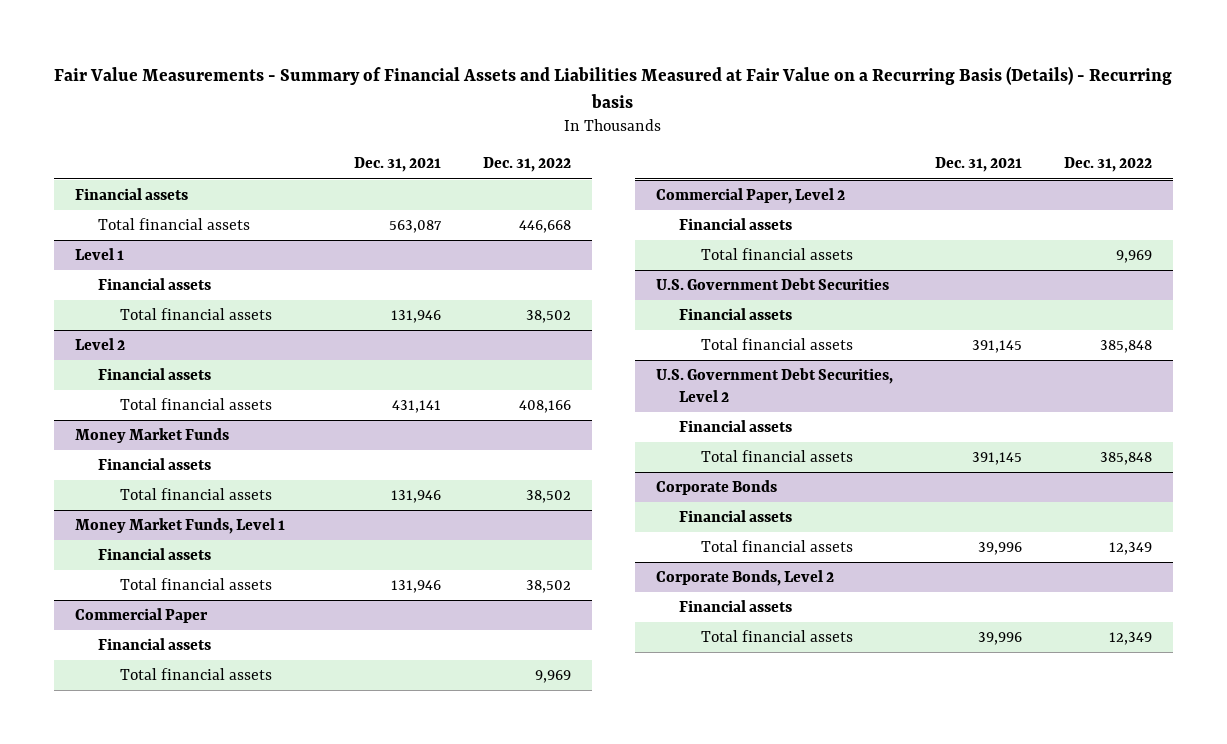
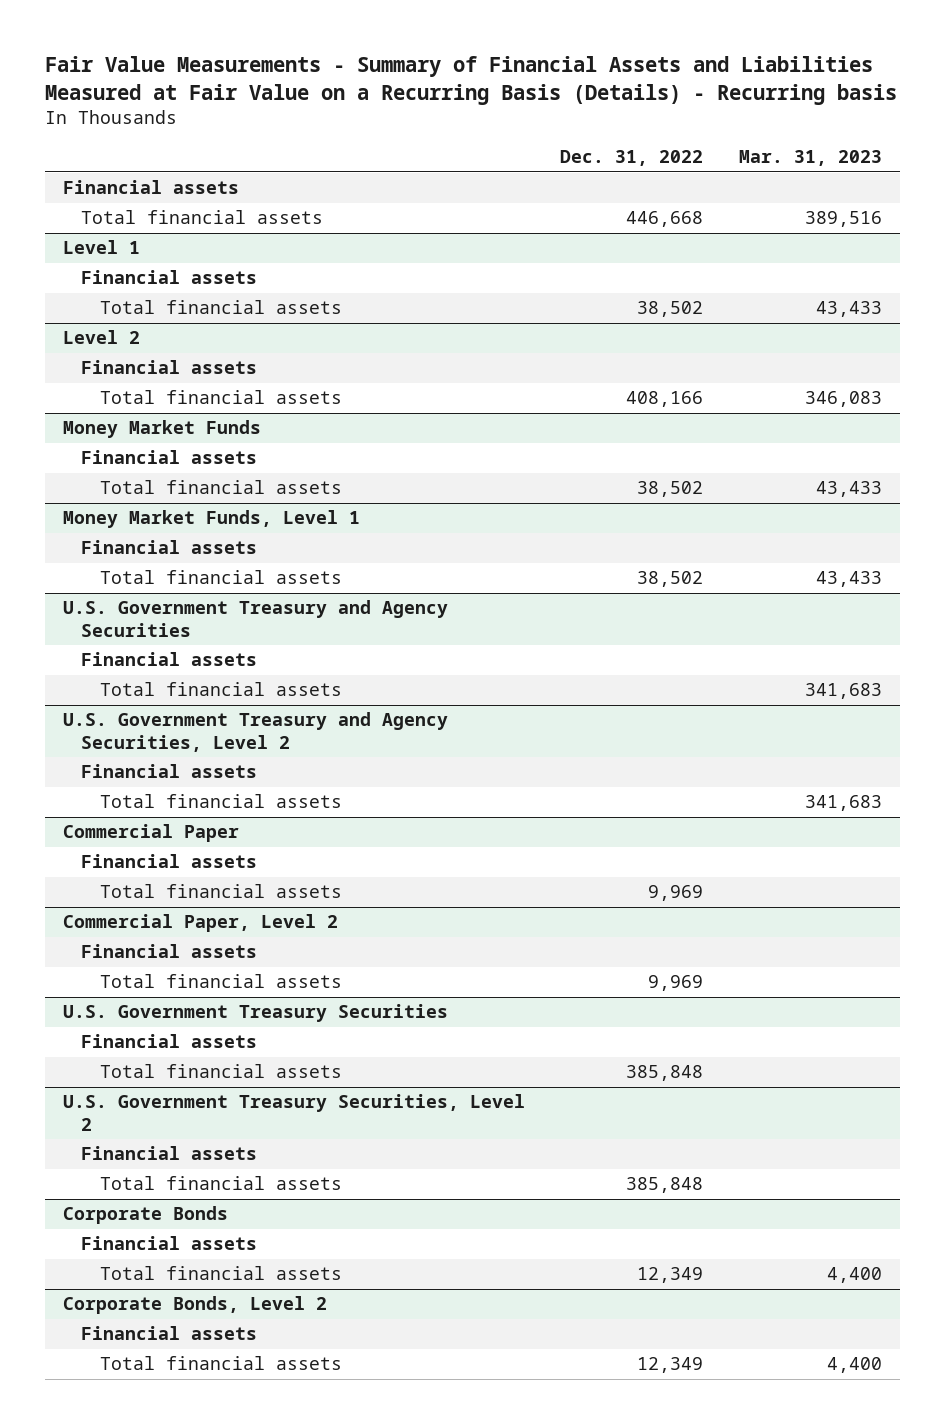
[353,157,441,173] Dec. 31, 2021 -> none
none -> [739,150,883,167] Mar. 31, 2023
none -> [62,600,448,637] U.S. Government Treasury and Agency Securities
none -> [81,652,258,667] Financial assets
none -> [99,682,342,697] Total financial assets
none -> [62,712,448,752] U.S. Government Treasury and Agency Securities, Level 2
none -> [81,764,258,779] Financial assets
none -> [99,794,342,809] Total financial assets
[655,277,889,290] U.S. Government Debt Securities -> [62,1004,448,1023] U.S. Government Treasury Securities
[655,367,893,403] U.S. Government Debt Securities, Level 2 -> [62,1094,525,1131] U.S. Government Treasury Securities, Level 2

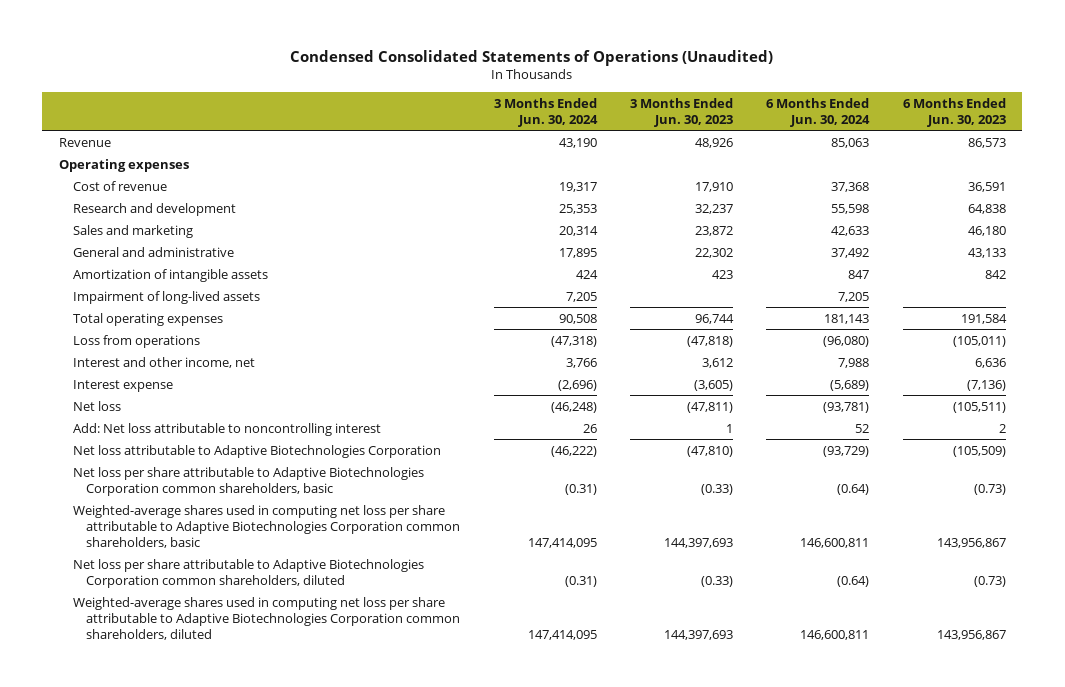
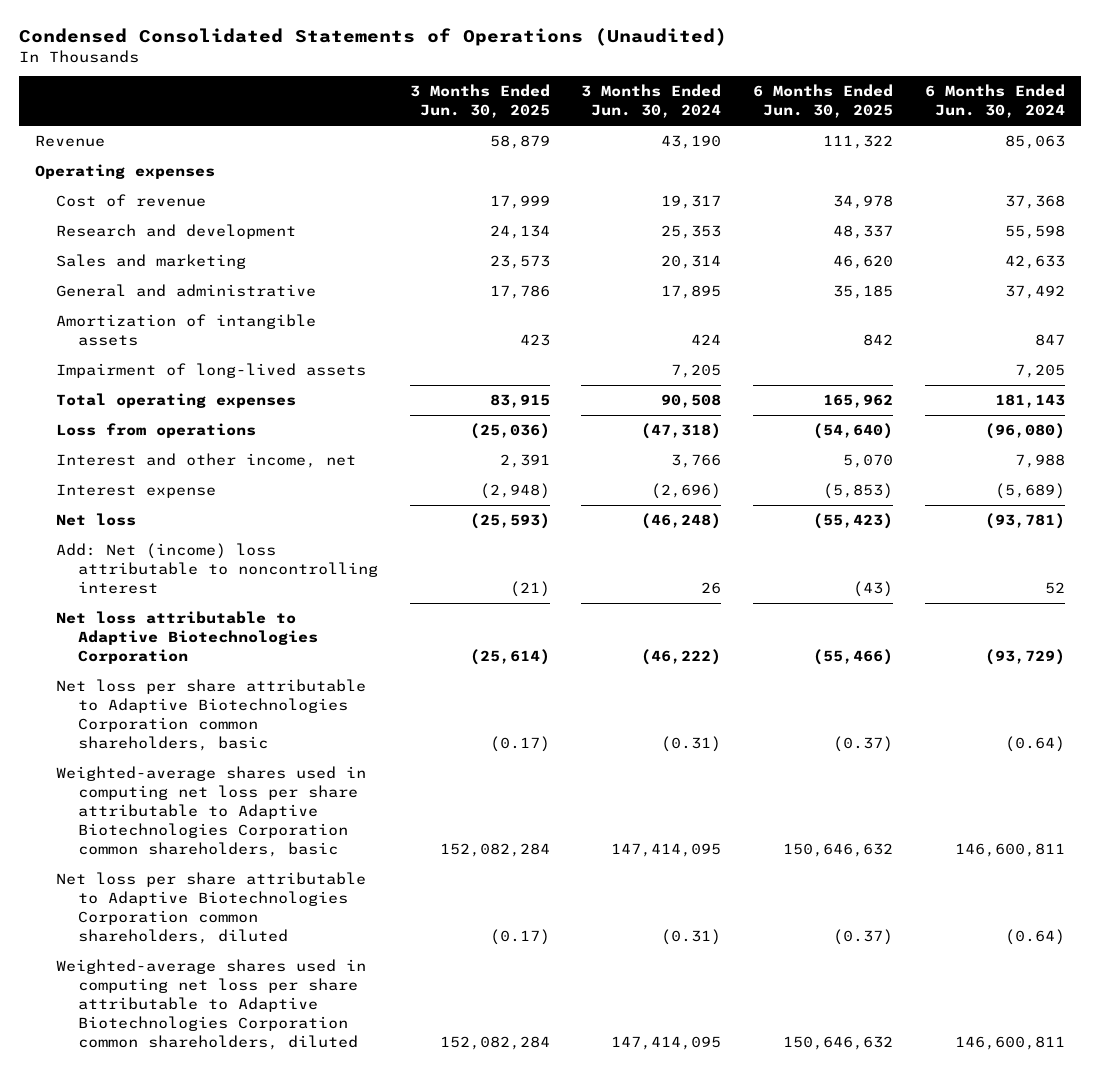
[630,97,734,127] 3 Months Ended Jun. 30, 2023 -> none
[902,97,1006,127] 6 Months Ended Jun. 30, 2023 -> none
none -> [409,84,550,119] 3 Months Ended Jun. 30, 2025
none -> [753,84,894,119] 6 Months Ended Jun. 30, 2025
[72,422,381,436] Add: Net loss attributable to noncontrolling interest -> [56,543,378,595] Add: Net (income) loss attributable to noncontrolling interest

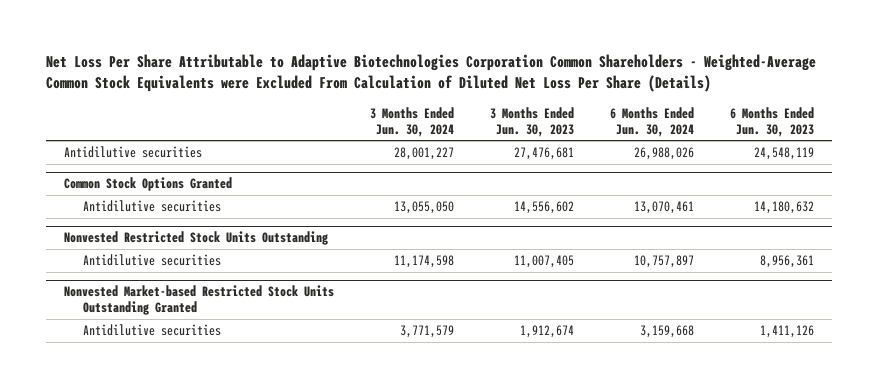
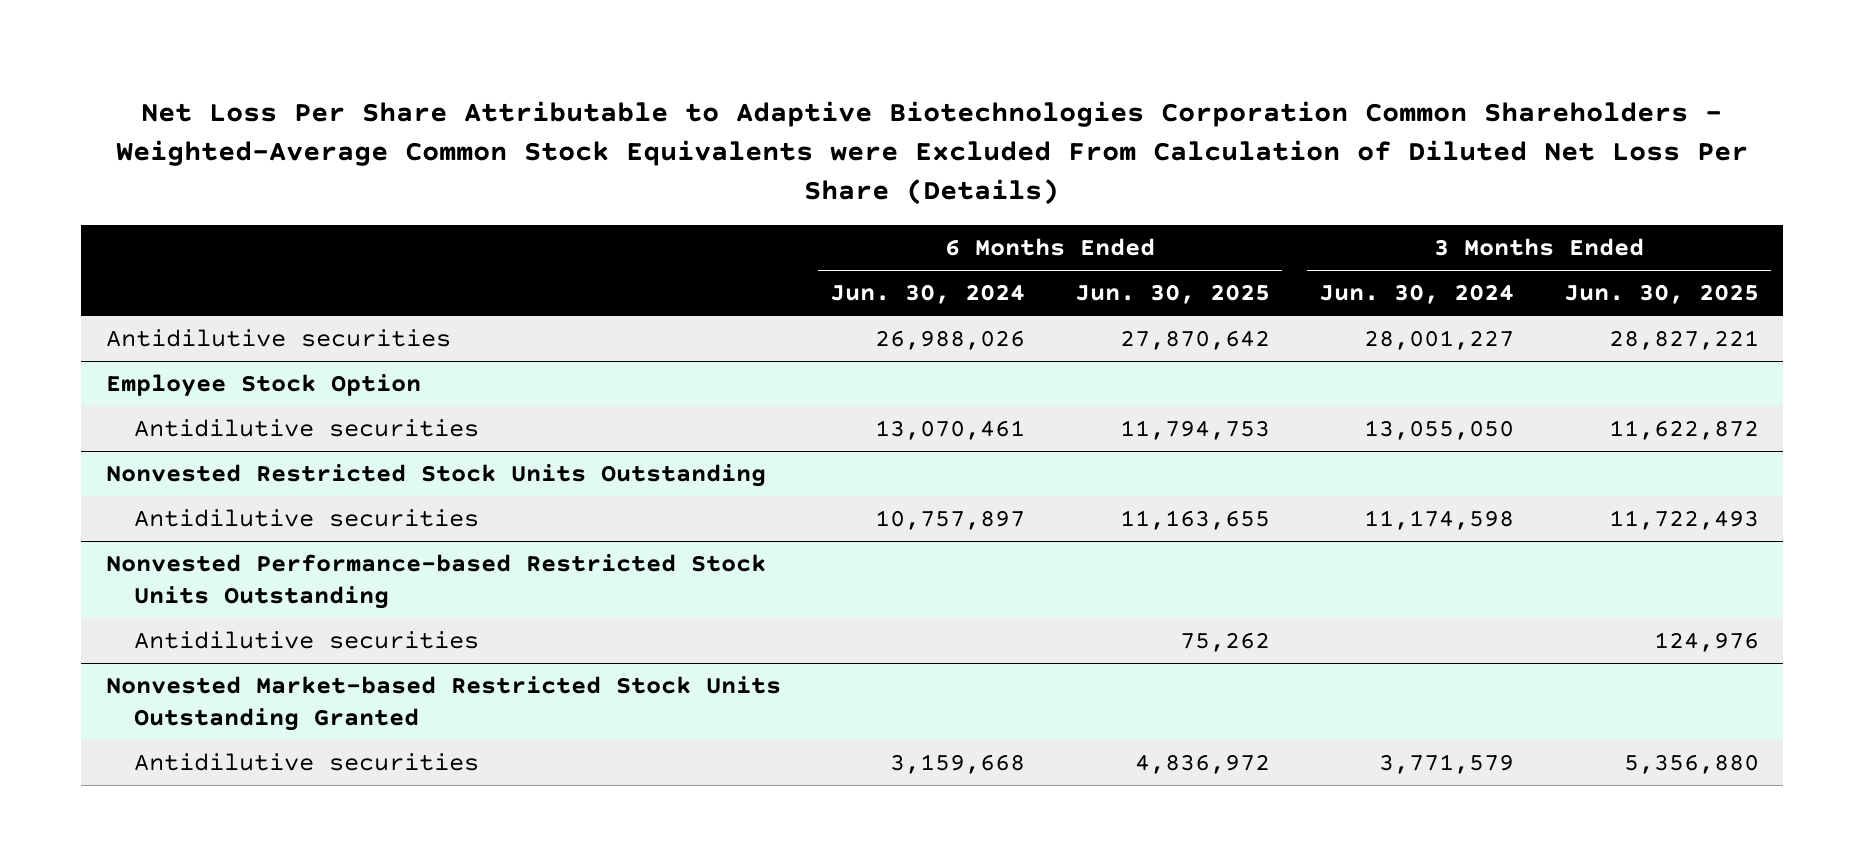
[490,106,575,137] 3 Months Ended Jun. 30, 2023 -> none
[730,106,815,137] 6 Months Ended Jun. 30, 2023 -> none
none -> [1074,284,1270,305] Jun. 30, 2025
none -> [1563,284,1759,305] Jun. 30, 2025
[64,177,233,192] Common Stock Options Granted -> [106,374,422,398] Employee Stock Option
none -> [106,554,767,609] Nonvested Performance-based Restricted Stock Units Outstanding
none -> [134,631,480,650] Antidilutive securities

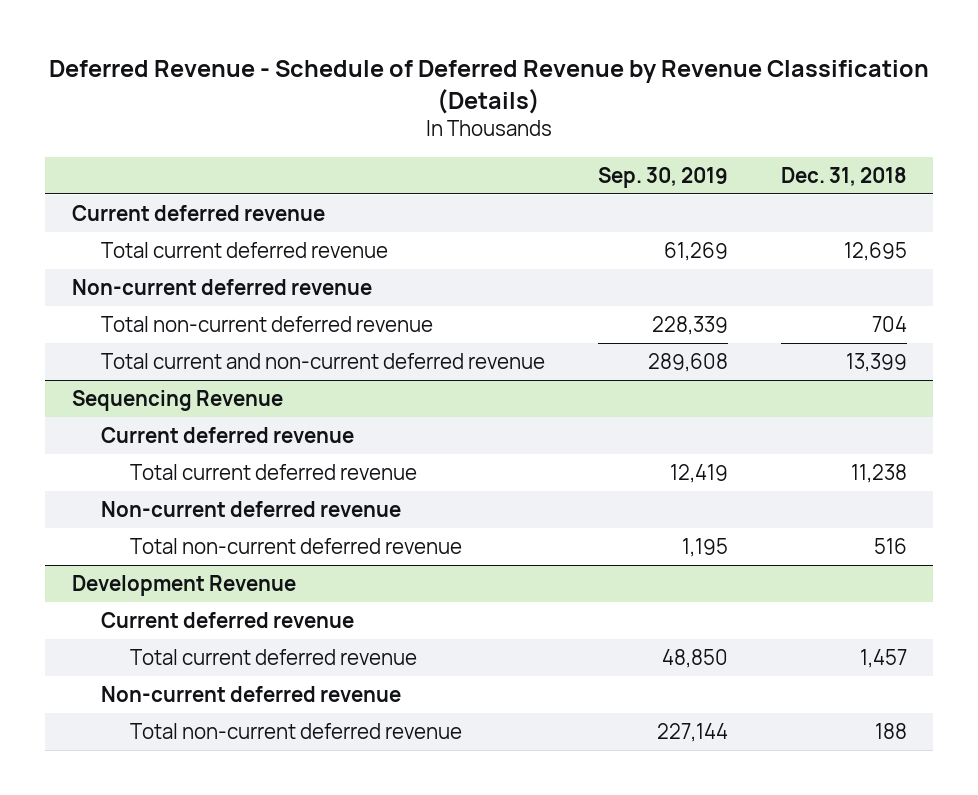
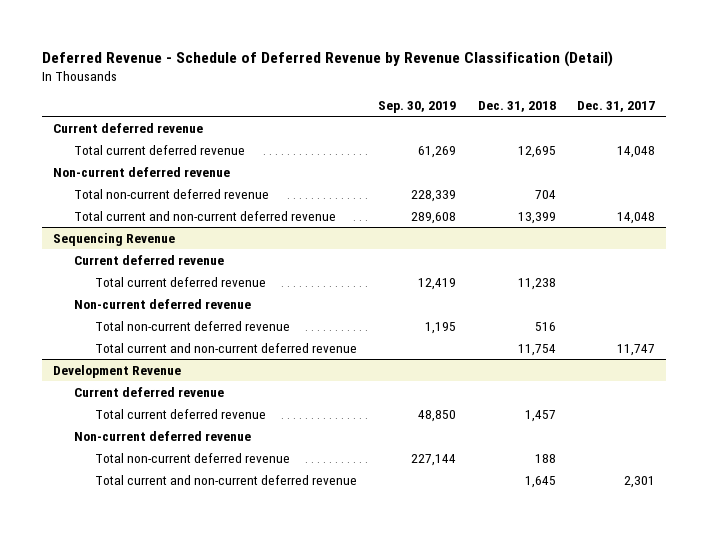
[49,59,930,114] Deferred Revenue - Schedule of Deferred Revenue by Revenue Classification (Details) -> [41,50,613,67] Deferred Revenue - Schedule of Deferred Revenue by Revenue Classification (Detail)
none -> [577,100,656,112] Dec. 31, 2017
none -> [95,342,358,353] Total current and non-current deferred revenue
none -> [95,474,358,485] Total current and non-current deferred revenue

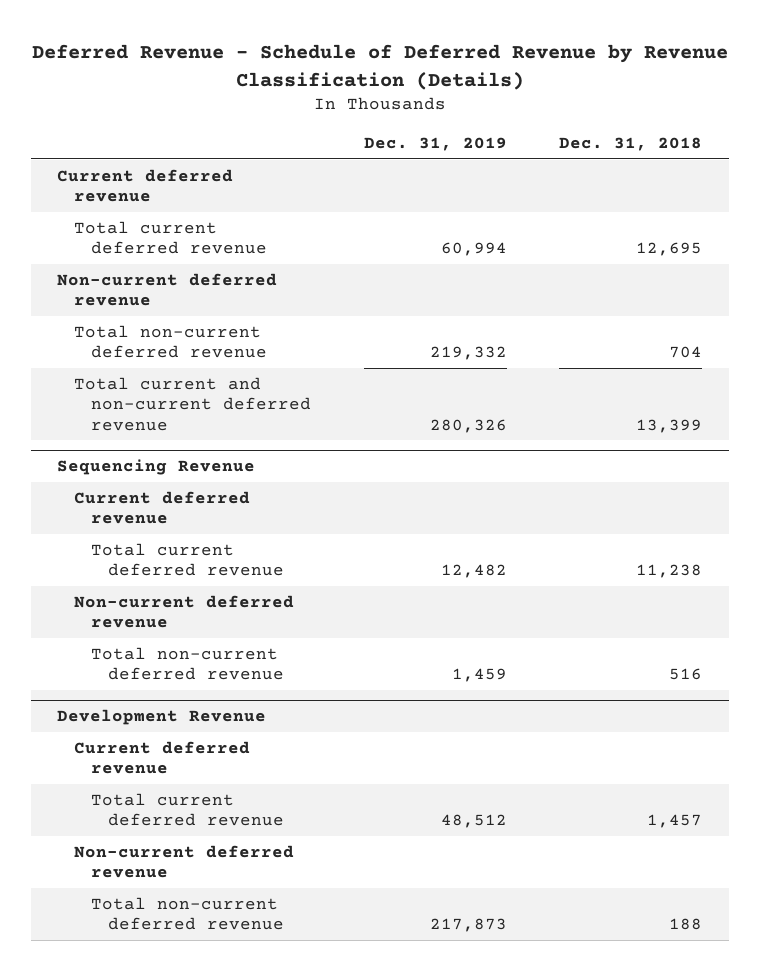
[41,50,613,67] Deferred Revenue - Schedule of Deferred Revenue by Revenue Classification (Detail) -> [31,44,728,90] Deferred Revenue - Schedule of Deferred Revenue by Revenue Classification (Details)
[378,100,457,113] Sep. 30, 2019 -> none
[577,100,656,112] Dec. 31, 2017 -> none
none -> [363,137,507,152] Dec. 31, 2019
[95,342,358,353] Total current and non-current deferred revenue -> none
[95,474,358,485] Total current and non-current deferred revenue -> none

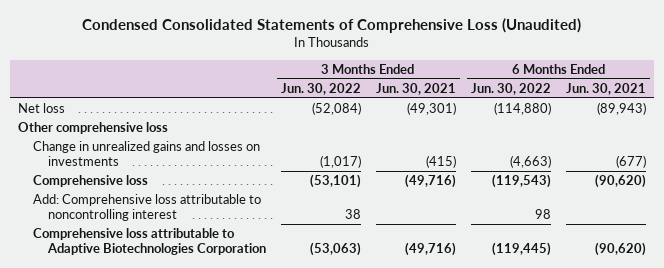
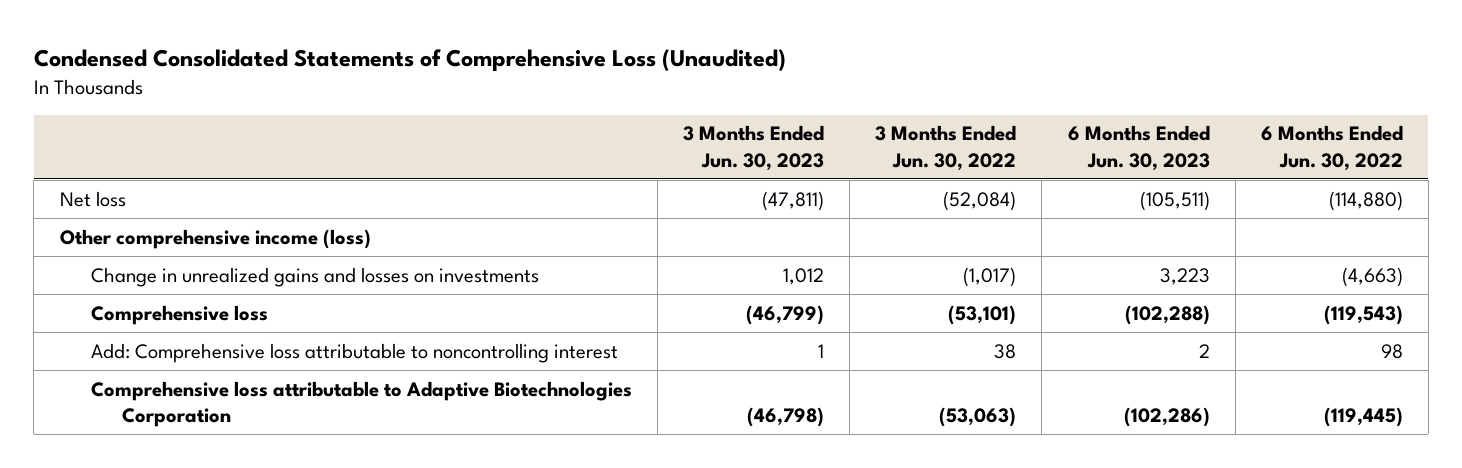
[375,82,456,95] Jun. 30, 2021 -> none
[566,82,647,95] Jun. 30, 2021 -> none
none -> [683,125,825,171] 3 Months Ended Jun. 30, 2023
none -> [1067,125,1210,171] 6 Months Ended Jun. 30, 2023
[17,122,168,135] Other comprehensive loss -> [59,228,371,249] Other comprehensive income (loss)

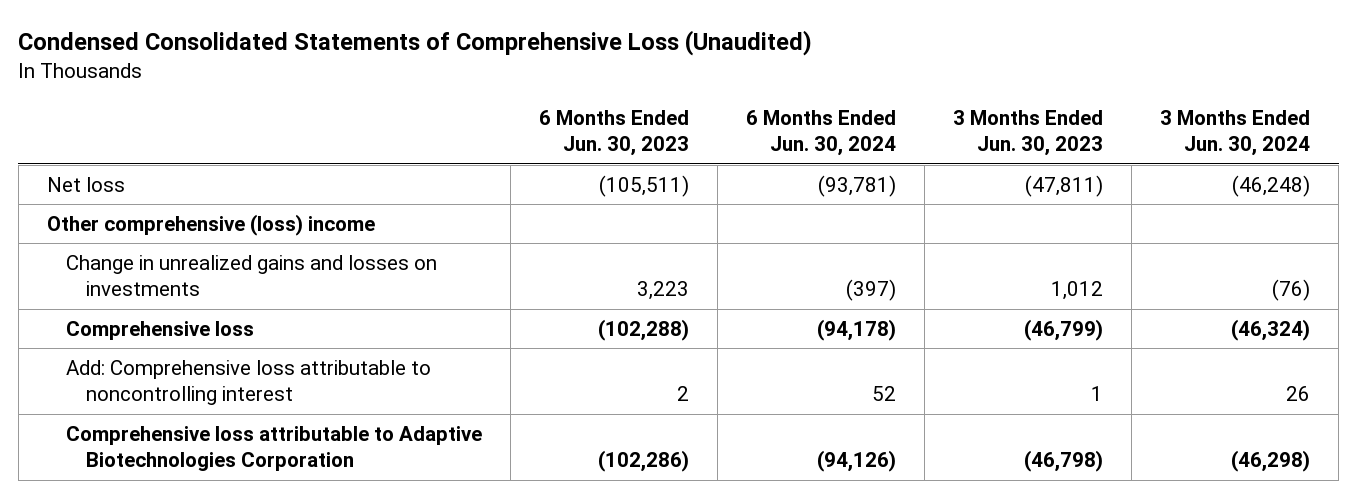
[875,125,1017,171] 3 Months Ended Jun. 30, 2022 -> none
[1260,125,1403,171] 6 Months Ended Jun. 30, 2022 -> none
none -> [746,109,897,157] 6 Months Ended Jun. 30, 2024
none -> [1160,109,1311,157] 3 Months Ended Jun. 30, 2024
[59,228,371,249] Other comprehensive income (loss) -> [46,213,375,236] Other comprehensive (loss) income

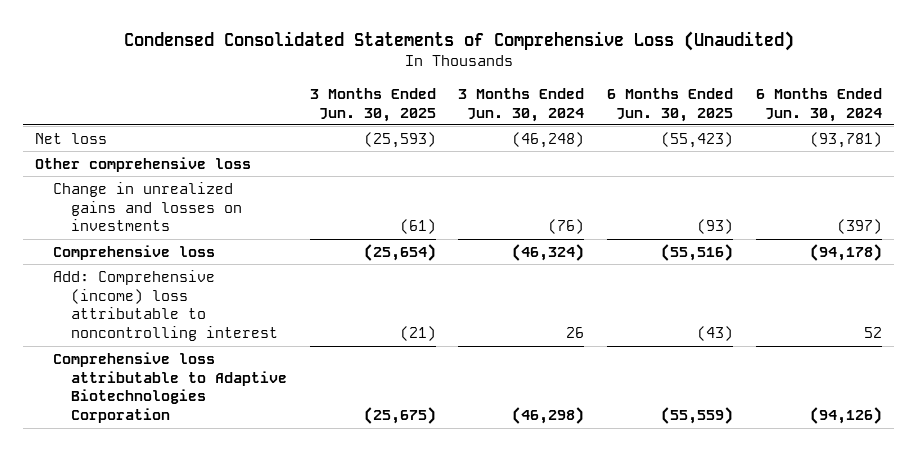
[539,109,690,157] 6 Months Ended Jun. 30, 2023 -> none
[953,109,1104,157] 3 Months Ended Jun. 30, 2023 -> none
none -> [309,87,436,122] 3 Months Ended Jun. 30, 2025
none -> [607,87,734,122] 6 Months Ended Jun. 30, 2025
[46,213,375,236] Other comprehensive (loss) income -> [34,156,251,172] Other comprehensive loss
[66,359,432,406] Add: Comprehensive loss attributable to noncontrolling interest -> [52,269,278,342] Add: Comprehensive (income) loss attributable to noncontrolling interest

